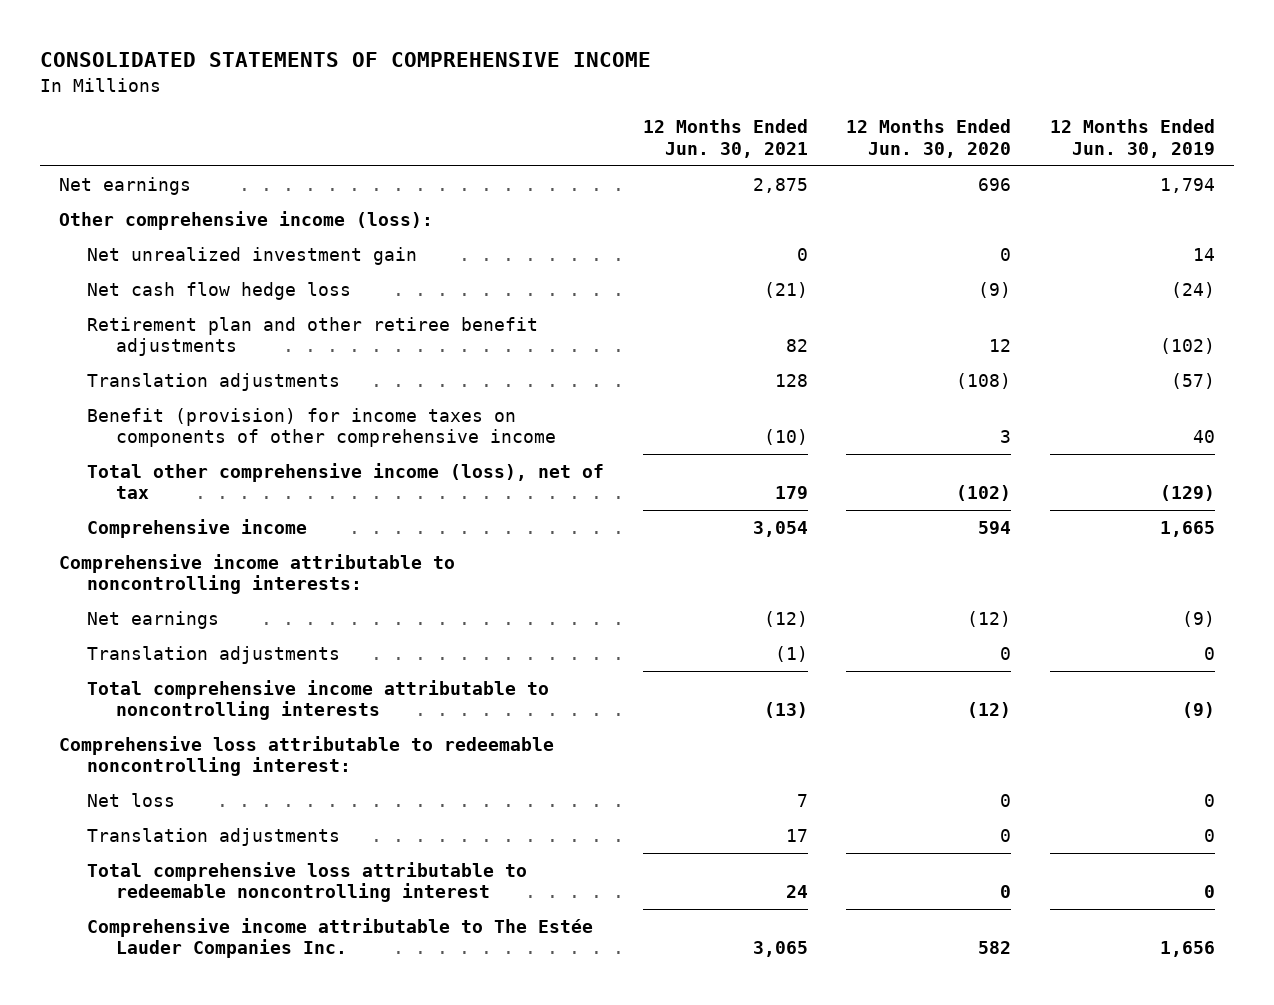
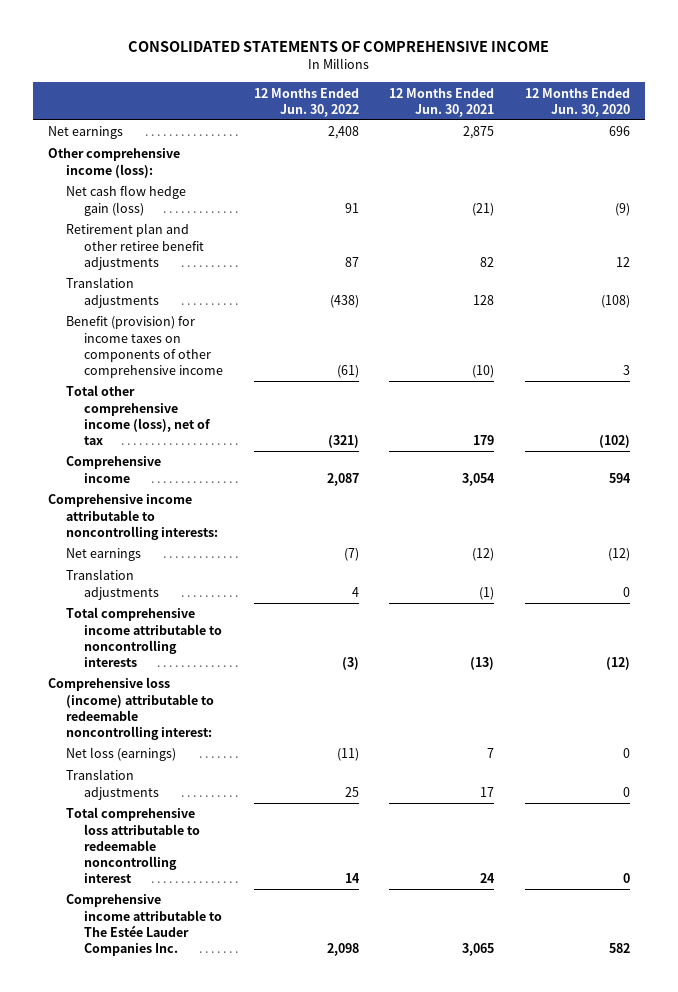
[1049,119,1215,158] 12 Months Ended Jun. 30, 2019 -> none
none -> [253,87,359,117] 12 Months Ended Jun. 30, 2022
[87,246,418,265] Net unrealized investment gain -> none
[87,281,352,300] Net cash flow hedge loss -> [65,185,186,216] Net cash flow hedge gain (loss)
[58,735,554,777] Comprehensive loss attributable to redeemable noncontrolling interest: -> [48,677,214,740] Comprehensive loss (income) attributable to redeemable noncontrolling interest:
[87,792,176,807] Net loss -> [65,747,176,762] Net loss (earnings)

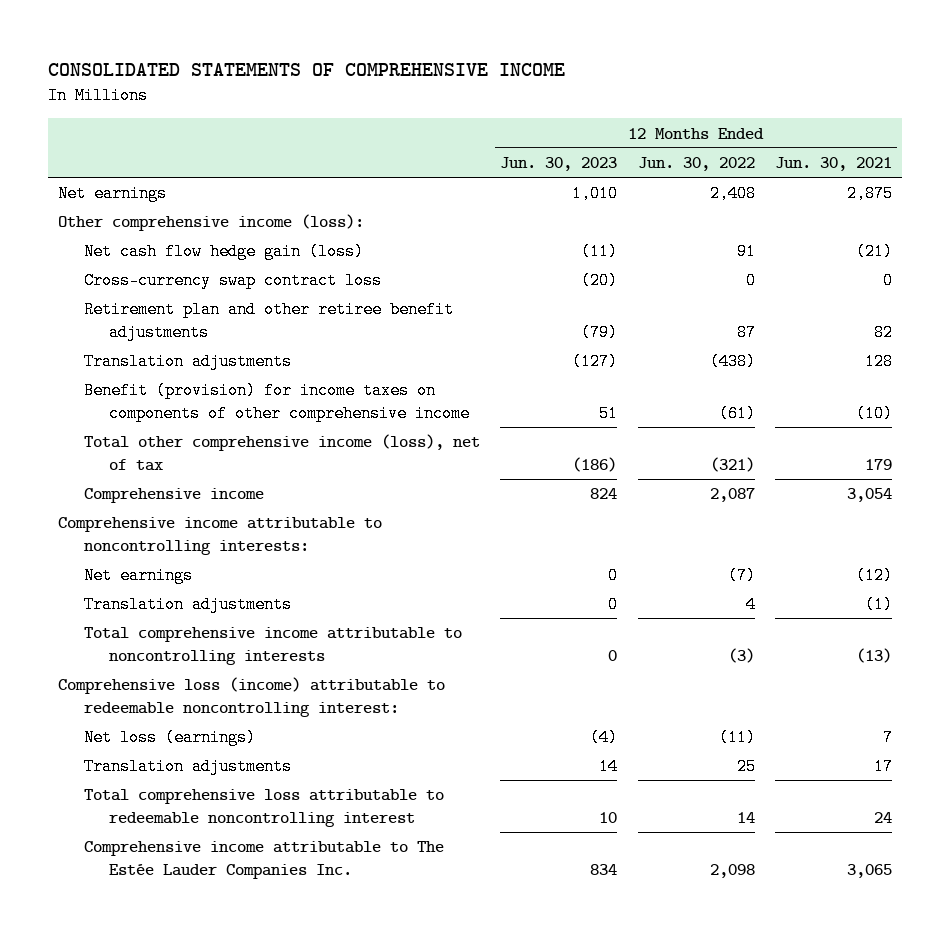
[525,87,631,117] 12 Months Ended Jun. 30, 2020 -> none
none -> [500,156,618,171] Jun. 30, 2023
none -> [83,272,382,290] Cross-currency swap contract loss

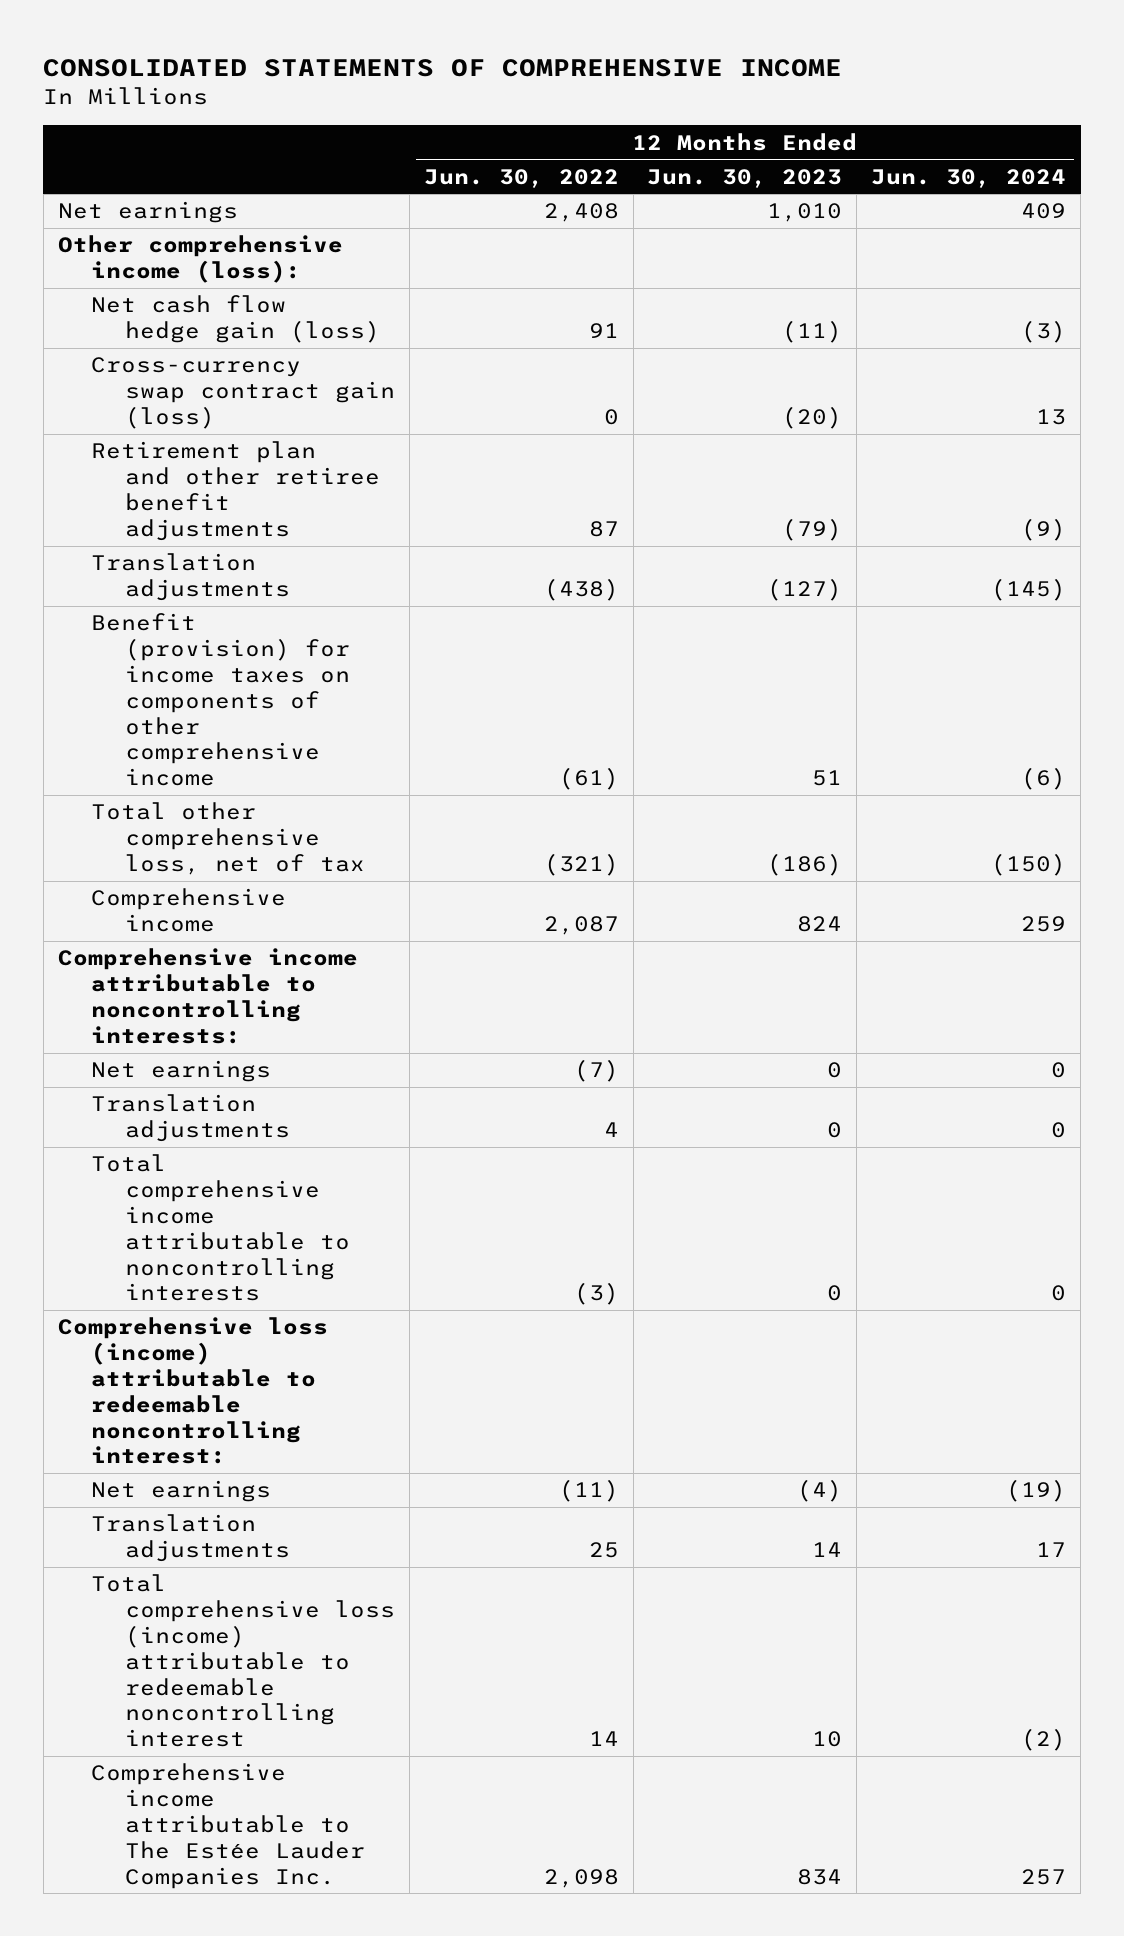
[775,156,893,171] Jun. 30, 2021 -> none
none -> [871,168,1067,188] Jun. 30, 2024
[83,272,382,290] Cross-currency swap contract loss -> [91,357,395,430] Cross-currency swap contract gain (loss)
[83,434,480,471] Total other comprehensive income (loss), net of tax -> [91,802,365,876] Total other comprehensive loss, net of tax
[83,729,256,747] Net loss (earnings) -> [91,1480,272,1503] Net earnings
[83,789,444,827] Total comprehensive loss attributable to redeemable noncontrolling interest -> [91,1574,395,1748] Total comprehensive loss (income) attributable to redeemable noncontrolling interest

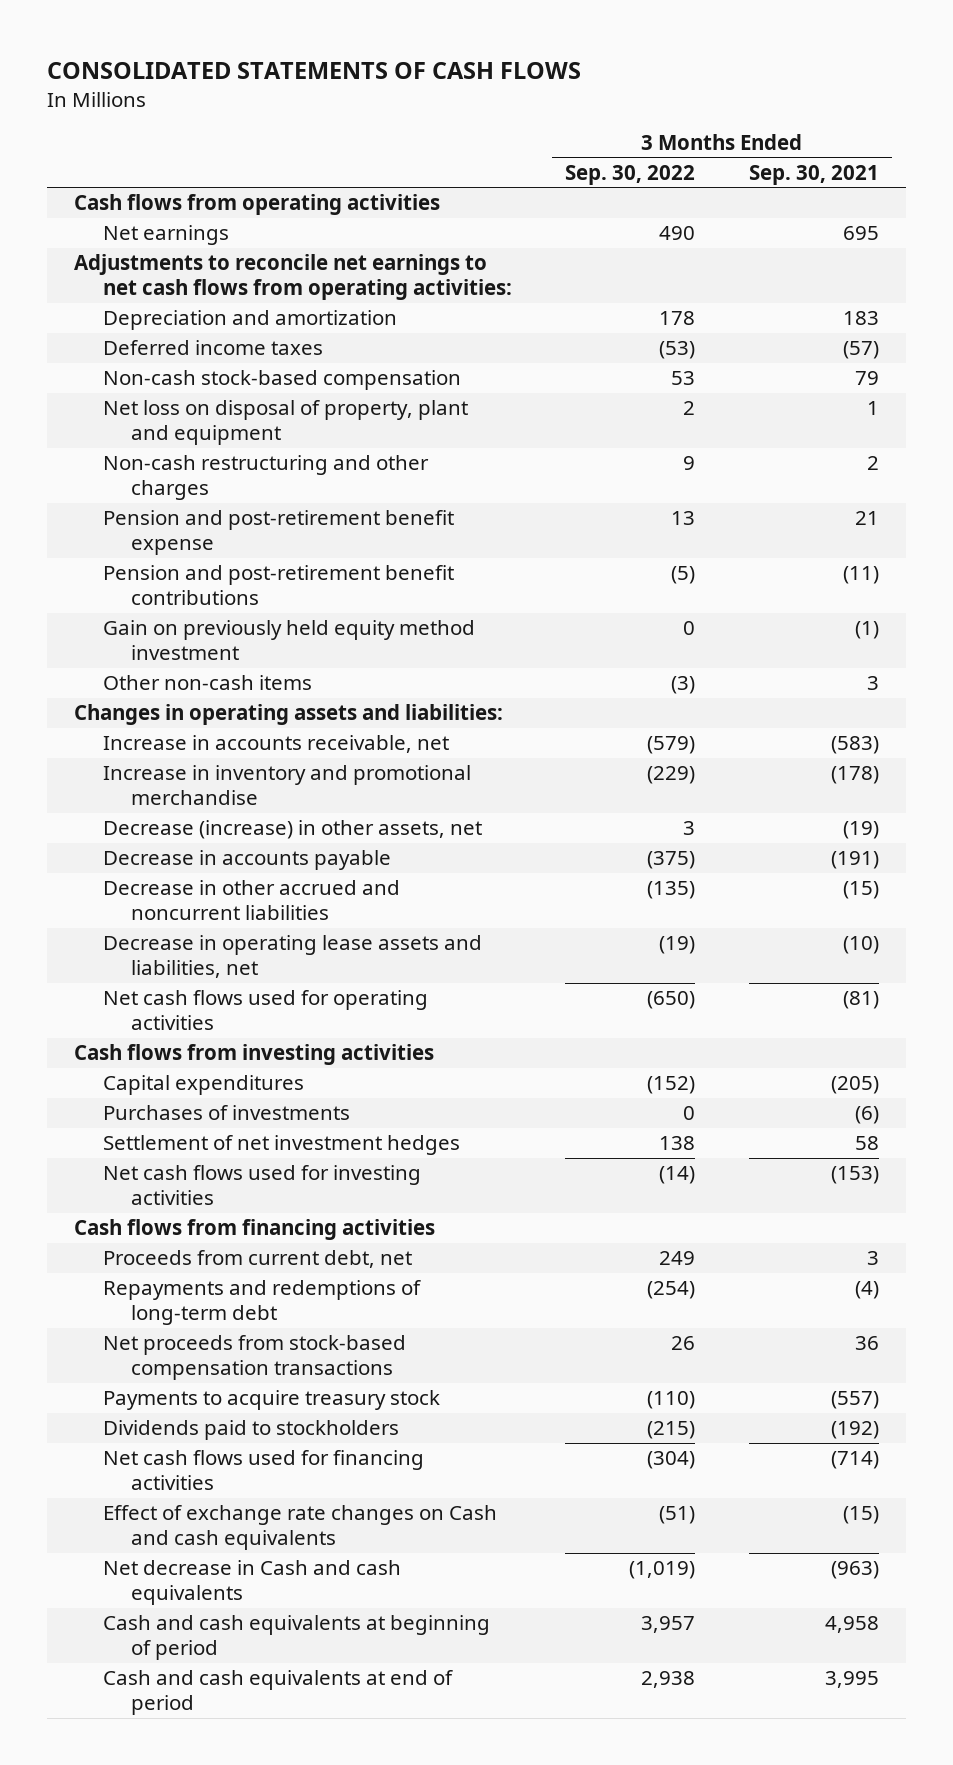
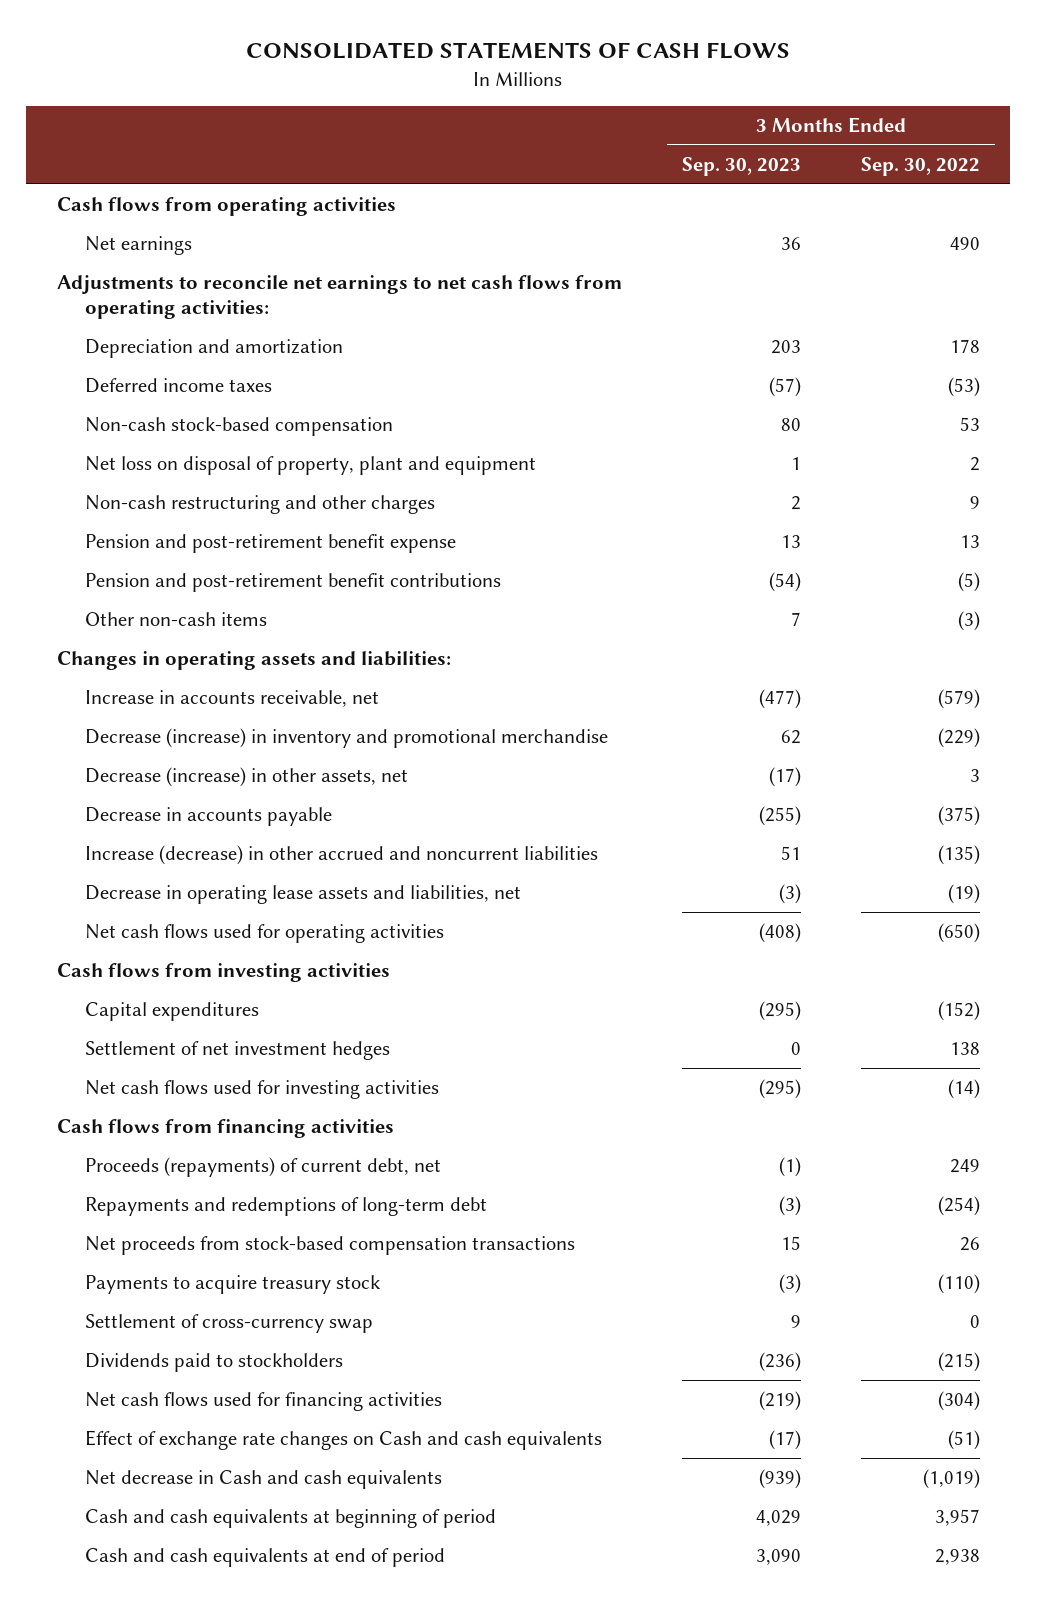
[748,164,879,185] Sep. 30, 2021 -> none
none -> [681,157,801,177] Sep. 30, 2023
[102,620,475,661] Gain on previously held equity method investment -> none
[102,765,471,806] Increase in inventory and promotional merchandise -> [84,728,608,749] Decrease (increase) in inventory and promotional merchandise
[102,880,400,921] Decrease in other accrued and noncurrent liabilities -> [84,845,598,866] Increase (decrease) in other accrued and noncurrent liabilities
[102,1105,350,1121] Purchases of investments -> none
[102,1250,412,1269] Proceeds from current debt, net -> [84,1157,441,1178] Proceeds (repayments) of current debt, net
none -> [84,1314,373,1334] Settlement of cross-currency swap

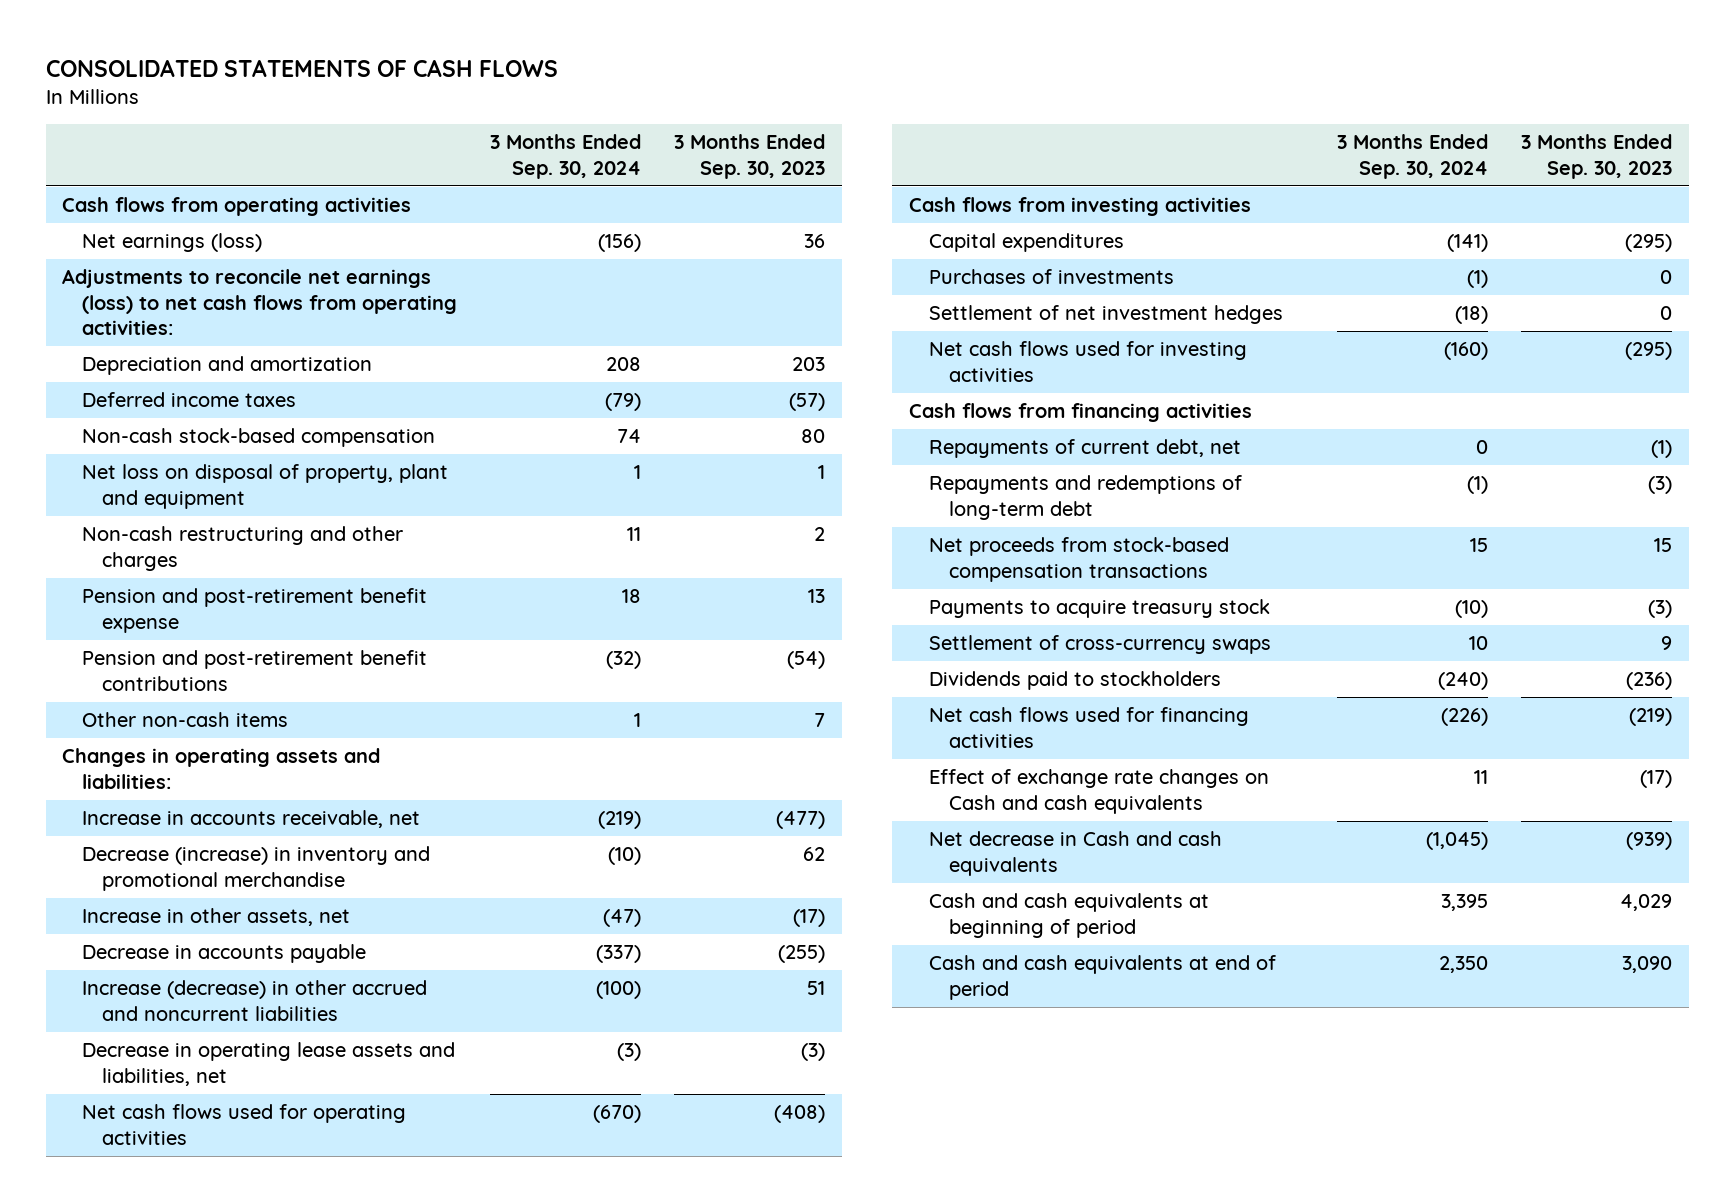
[861,157,981,177] Sep. 30, 2022 -> none
none -> [490,134,642,179] 3 Months Ended Sep. 30, 2024
[84,236,192,256] Net earnings -> [82,233,263,253] Net earnings (loss)
[56,275,622,319] Adjustments to reconcile net earnings to net cash flows from operating activities: -> [62,269,458,336] Adjustments to reconcile net earnings (loss) to net cash flows from operating activities:
[84,767,408,788] Decrease (increase) in other assets, net -> [82,908,351,927] Increase in other assets, net
none -> [929,269,1175,285] Purchases of investments
[84,1157,441,1178] Proceeds (repayments) of current debt, net -> [929,439,1242,459] Repayments of current debt, net
[84,1314,373,1334] Settlement of cross-currency swap -> [929,635,1272,655] Settlement of cross-currency swaps

